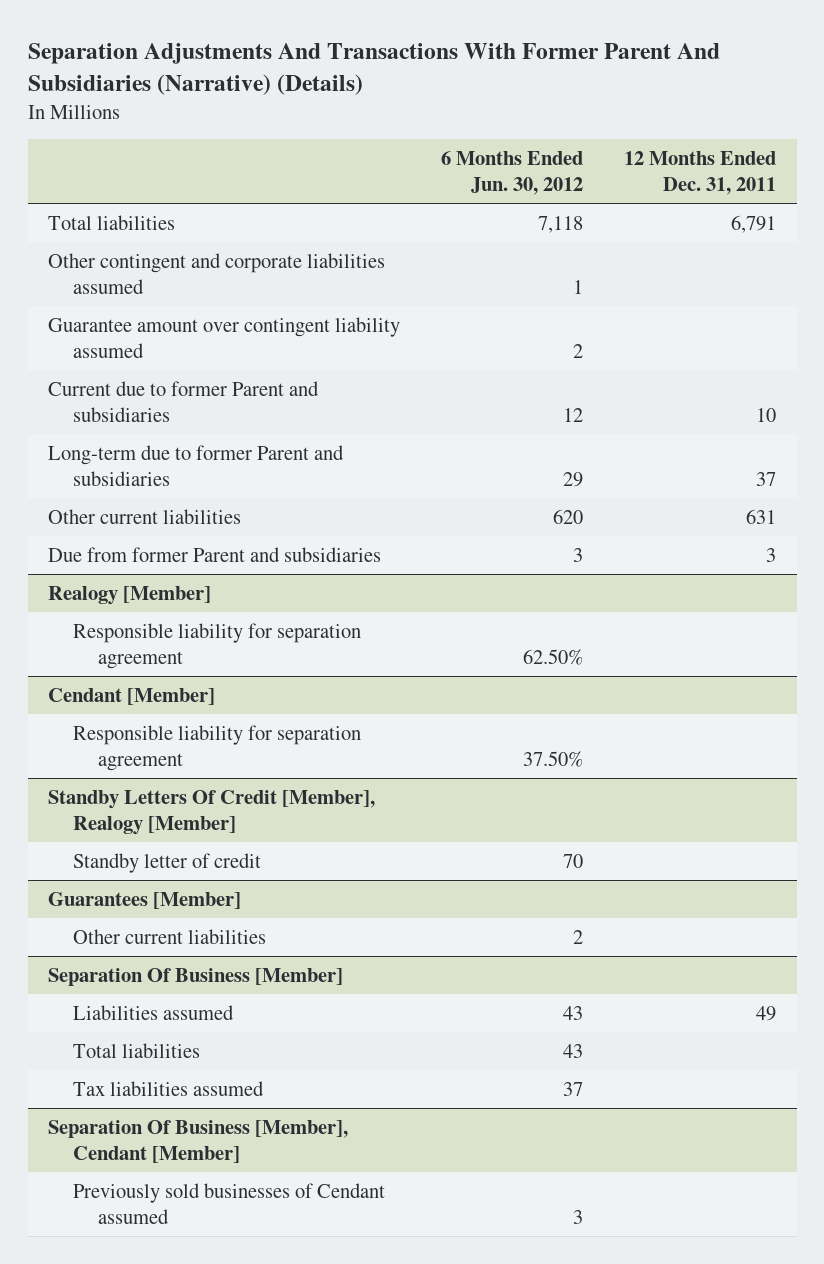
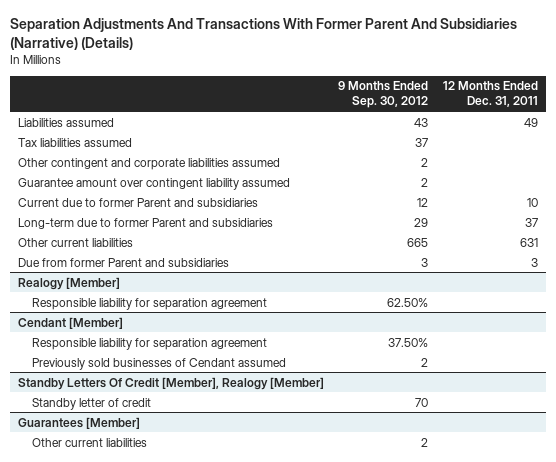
[441,150,584,195] 6 Months Ended Jun. 30, 2012 -> none
none -> [338,81,429,109] 9 Months Ended Sep. 30, 2012
[48,214,176,230] Total liabilities -> none
none -> [17,117,114,127] Liabilities assumed
none -> [17,137,132,147] Tax liabilities assumed
none -> [32,357,287,370] Previously sold businesses of Cendant assumed
[48,967,344,986] Separation Of Business [Member] -> none
[72,1004,234,1020] Liabilities assumed -> none
[72,1042,200,1058] Total liabilities -> none
[72,1080,264,1096] Tax liabilities assumed -> none
[48,1119,349,1163] Separation Of Business [Member], Cendant [Member] -> none
[72,1182,385,1224] Previously sold businesses of Cendant assumed -> none

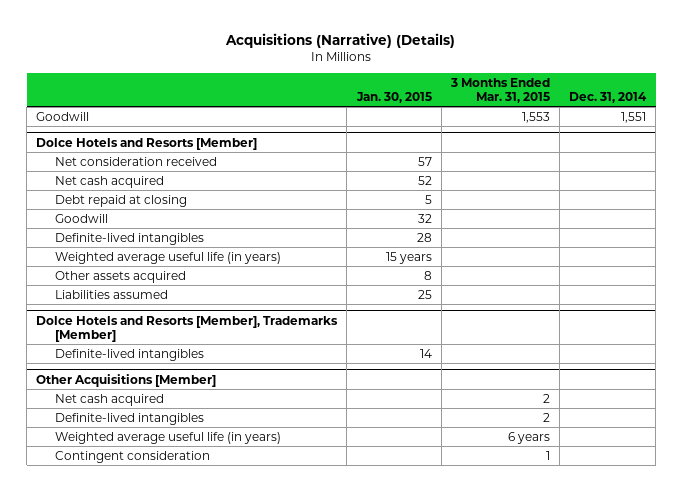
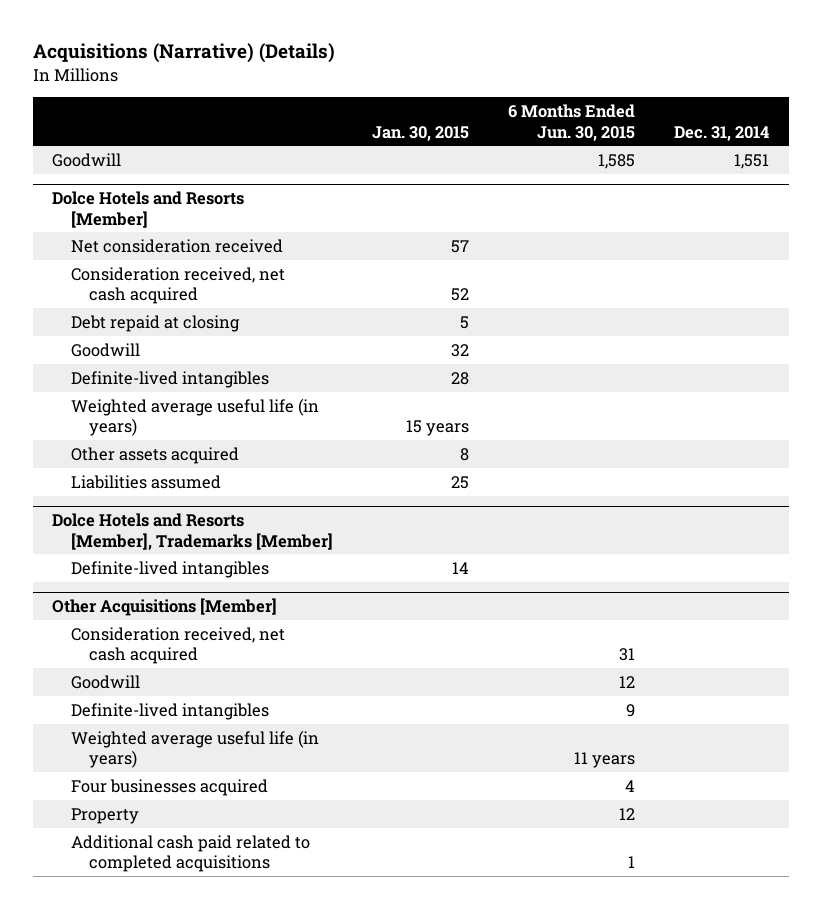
[449,78,550,103] 3 Months Ended Mar. 31, 2015 -> none
none -> [507,103,635,141] 6 Months Ended Jun. 30, 2015
[55,175,165,188] Net cash acquired -> [70,266,285,305] Consideration received, net cash acquired
[55,393,165,406] Net cash acquired -> [70,626,285,665] Consideration received, net cash acquired
none -> [70,674,140,689] Goodwill
[55,450,211,463] Contingent consideration -> none
none -> [70,778,268,796] Four businesses acquired
none -> [70,807,139,824] Property
none -> [70,834,310,873] Additional cash paid related to completed acquisitions

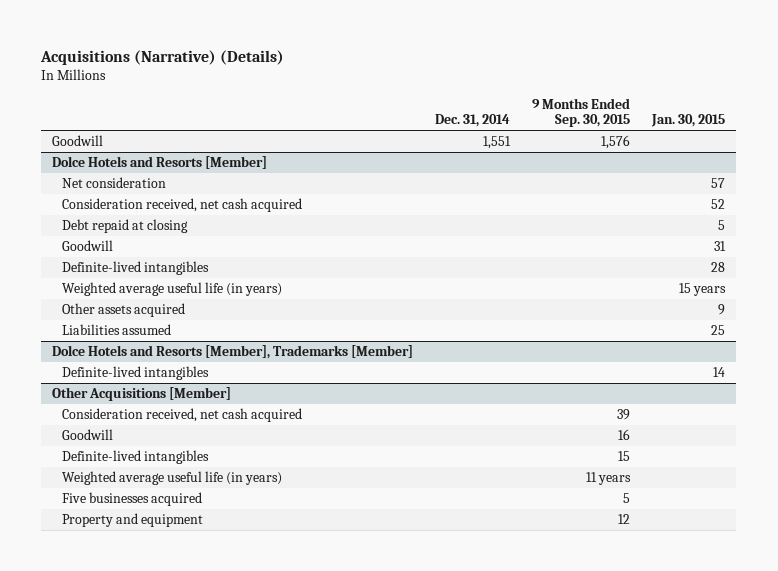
[507,103,635,141] 6 Months Ended Jun. 30, 2015 -> none
none -> [532,97,631,128] 9 Months Ended Sep. 30, 2015
[70,238,283,253] Net consideration received -> [62,176,167,188] Net consideration
[450,343,469,357] 32 -> [714,240,727,251] 31
[459,447,469,461] 8 -> [718,303,726,315] 9
[70,834,310,873] Additional cash paid related to completed acquisitions -> none
[70,778,268,796] Four businesses acquired -> [62,491,203,506] Five businesses acquired
[70,807,139,824] Property -> [62,512,204,527] Property and equipment

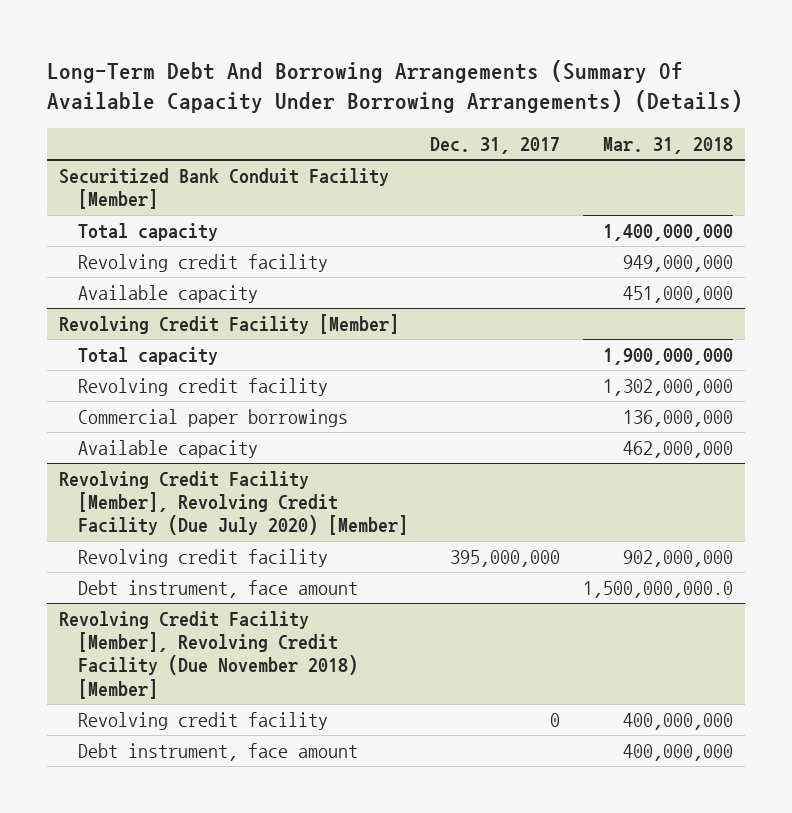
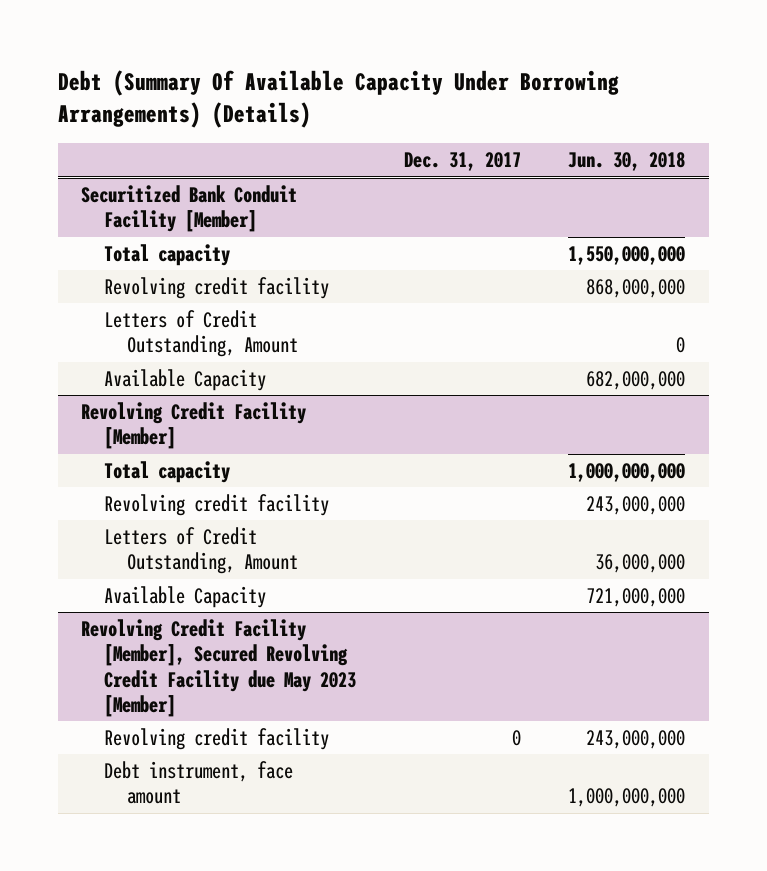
[47,59,744,114] Long-Term Debt And Borrowing Arrangements (Summary Of Available Capacity Under Borrowing Arrangements) (Details) -> [57,69,619,129] Debt (Summary Of Available Capacity Under Borrowing Arrangements) (Details)
[603,136,734,154] Mar. 31, 2018 -> none
none -> [568,152,686,172] Jun. 30, 2018
none -> [104,309,299,358] Letters of Credit Outstanding, Amount
[77,285,258,304] Available capacity -> [104,368,267,391] Available Capacity
[77,409,348,428] Commercial paper borrowings -> none
[58,471,408,536] Revolving Credit Facility [Member], Revolving Credit Facility (Due July 2020) [Member] -> none
[77,549,328,568] Revolving credit facility -> none
[77,580,358,599] Debt instrument, face amount -> none
[58,611,358,699] Revolving Credit Facility [Member], Revolving Credit Facility (Due November 2018) [Member] -> none
[77,712,328,731] Revolving credit facility -> none
[77,743,358,762] Debt instrument, face amount -> none
none -> [104,526,299,575] Letters of Credit Outstanding, Amount
[77,440,258,459] Available capacity -> [104,585,267,608] Available Capacity
none -> [81,618,357,718] Revolving Credit Facility [Member], Secured Revolving Credit Facility due May 2023 [Member]
none -> [104,727,330,750] Revolving credit facility
none -> [104,760,294,805] Debt instrument, face amount

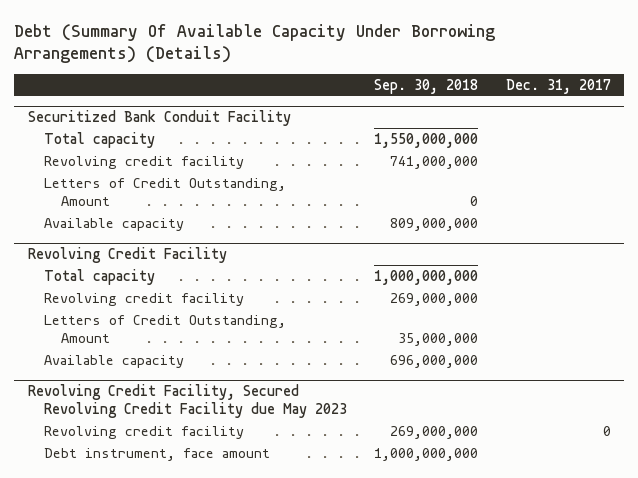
[568,152,686,172] Jun. 30, 2018 -> none
none -> [374,78,479,94] Sep. 30, 2018
[81,184,298,233] Securitized Bank Conduit Facility [Member] -> [27,109,291,126] Securitized Bank Conduit Facility
[104,368,267,391] Available Capacity -> [44,217,185,231] Available capacity
[81,401,307,450] Revolving Credit Facility [Member] -> [27,246,227,263] Revolving Credit Facility
[104,585,267,608] Available Capacity -> [44,354,185,368] Available capacity
[81,618,357,718] Revolving Credit Facility [Member], Secured Revolving Credit Facility due May 2023 [Member] -> [27,383,348,419] Revolving Credit Facility, Secured Revolving Credit Facility due May 2023

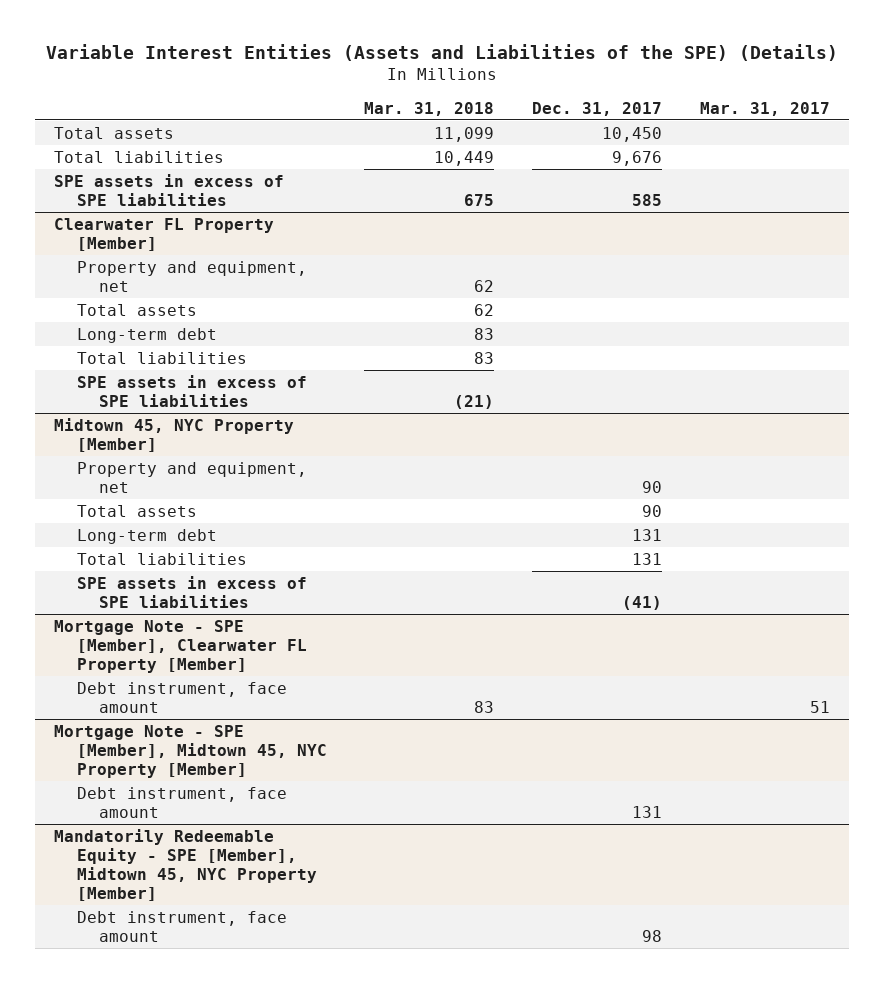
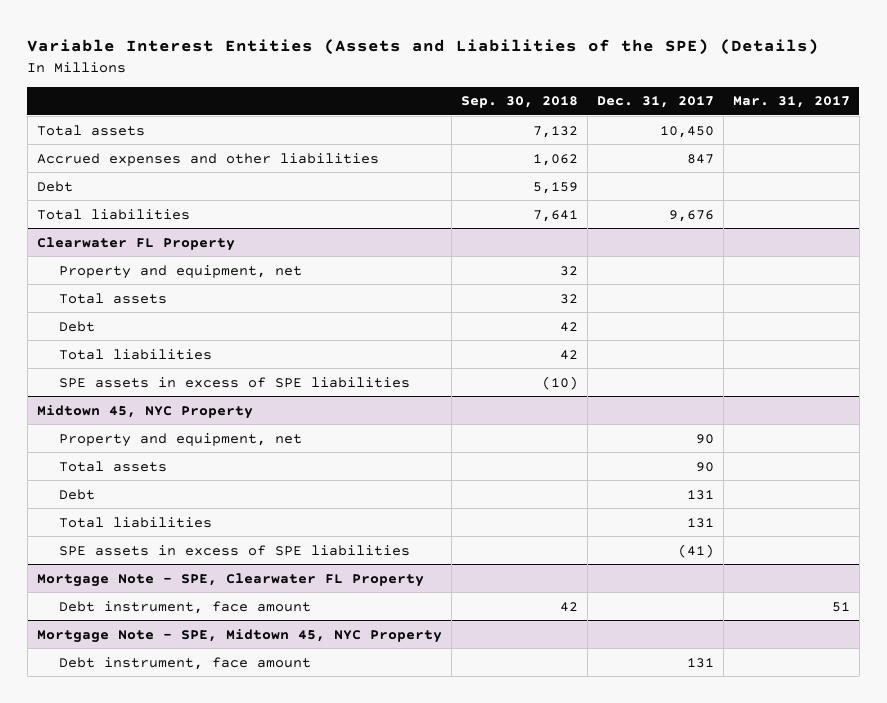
[364,101,495,116] Mar. 31, 2018 -> none
none -> [460,96,578,109] Sep. 30, 2018
none -> [36,152,379,166] Accrued expenses and other liabilities
none -> [36,180,73,192] Debt
[53,173,284,206] SPE assets in excess of SPE liabilities -> none
[53,217,274,251] Clearwater FL Property [Member] -> [36,236,235,251] Clearwater FL Property
[76,327,217,343] Long-term debt -> [59,320,96,332] Debt
[53,417,294,452] Midtown 45, NYC Property [Member] -> [36,404,253,419] Midtown 45, NYC Property
[76,528,217,544] Long-term debt -> [59,488,96,500] Debt
[53,619,307,673] Mortgage Note - SPE [Member], Clearwater FL Property [Member] -> [36,572,424,587] Mortgage Note - SPE, Clearwater FL Property
[53,724,327,778] Mortgage Note - SPE [Member], Midtown 45, NYC Property [Member] -> [36,628,442,643] Mortgage Note - SPE, Midtown 45, NYC Property
[53,828,317,901] Mandatorily Redeemable Equity - SPE [Member], Midtown 45, NYC Property [Member] -> none
[76,910,287,942] Debt instrument, face amount -> none

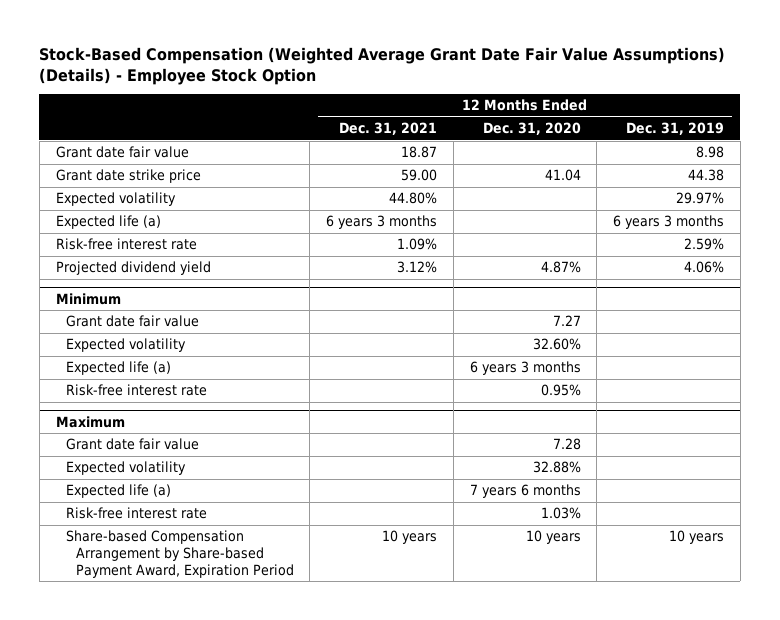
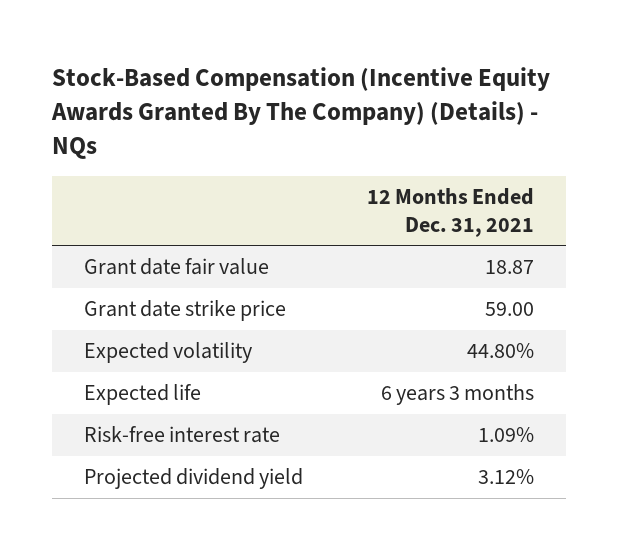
[39,47,726,85] Stock-Based Compensation (Weighted Average Grant Date Fair Value Assumptions) (Details) - Employee Stock Option -> [51,67,551,159] Stock-Based Compensation (Incentive Equity Awards Granted By The Company) (Details) - NQs
[482,122,581,136] Dec. 31, 2020 -> none
[626,122,725,136] Dec. 31, 2019 -> none
[55,215,161,230] Expected life (a) -> [84,384,202,406] Expected life
[55,292,121,305] Minimum -> none
[65,315,199,328] Grant date fair value -> none
[65,338,186,353] Expected volatility -> none
[65,361,171,376] Expected life (a) -> none
[65,384,207,397] Risk-free interest rate -> none
[55,415,125,428] Maximum -> none
[65,438,199,451] Grant date fair value -> none
[65,461,186,476] Expected volatility -> none
[65,484,171,499] Expected life (a) -> none
[65,507,207,520] Risk-free interest rate -> none
[65,530,294,578] Share-based Compensation Arrangement by Share-based Payment Award, Expiration Period -> none

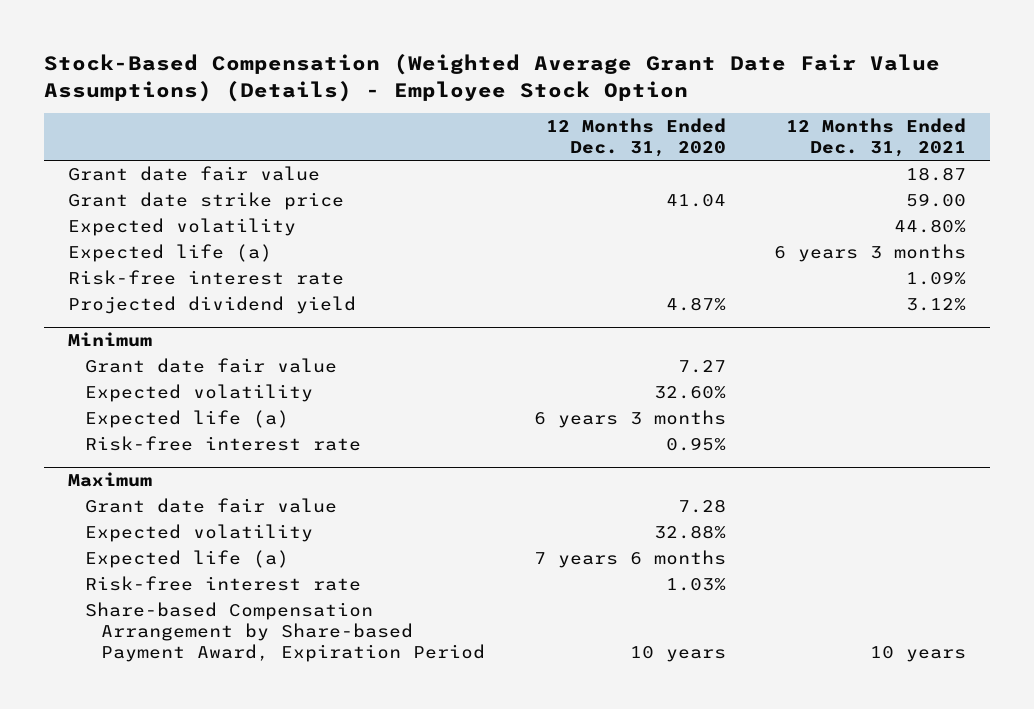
[51,67,551,159] Stock-Based Compensation (Incentive Equity Awards Granted By The Company) (Details) - NQs -> [44,54,941,102] Stock-Based Compensation (Weighted Average Grant Date Fair Value Assumptions) (Details) - Employee Stock Option
none -> [545,118,726,158] 12 Months Ended Dec. 31, 2020
[84,384,202,406] Expected life -> [68,243,273,262] Expected life (a)
none -> [68,332,153,348] Minimum
none -> [84,357,337,373] Grant date fair value
none -> [84,383,313,402] Expected volatility
none -> [84,409,289,428] Expected life (a)
none -> [84,435,361,451] Risk-free interest rate
none -> [68,472,153,488] Maximum
none -> [84,497,337,513] Grant date fair value
none -> [84,523,313,542] Expected volatility
none -> [84,549,289,568] Expected life (a)
none -> [84,575,361,591] Risk-free interest rate
none -> [84,601,486,662] Share-based Compensation Arrangement by Share-based Payment Award, Expiration Period

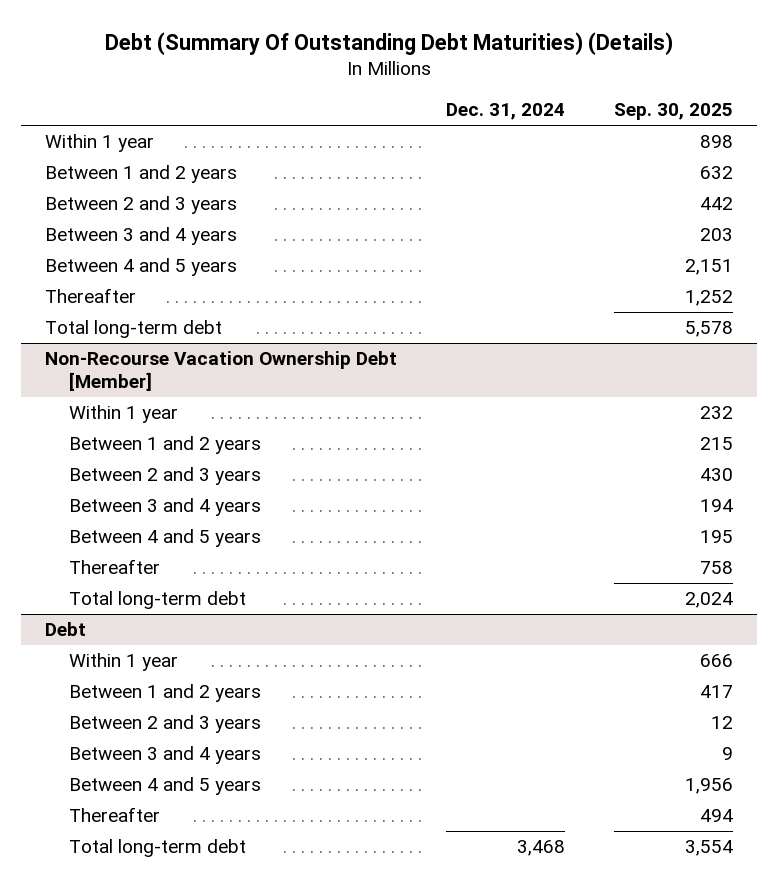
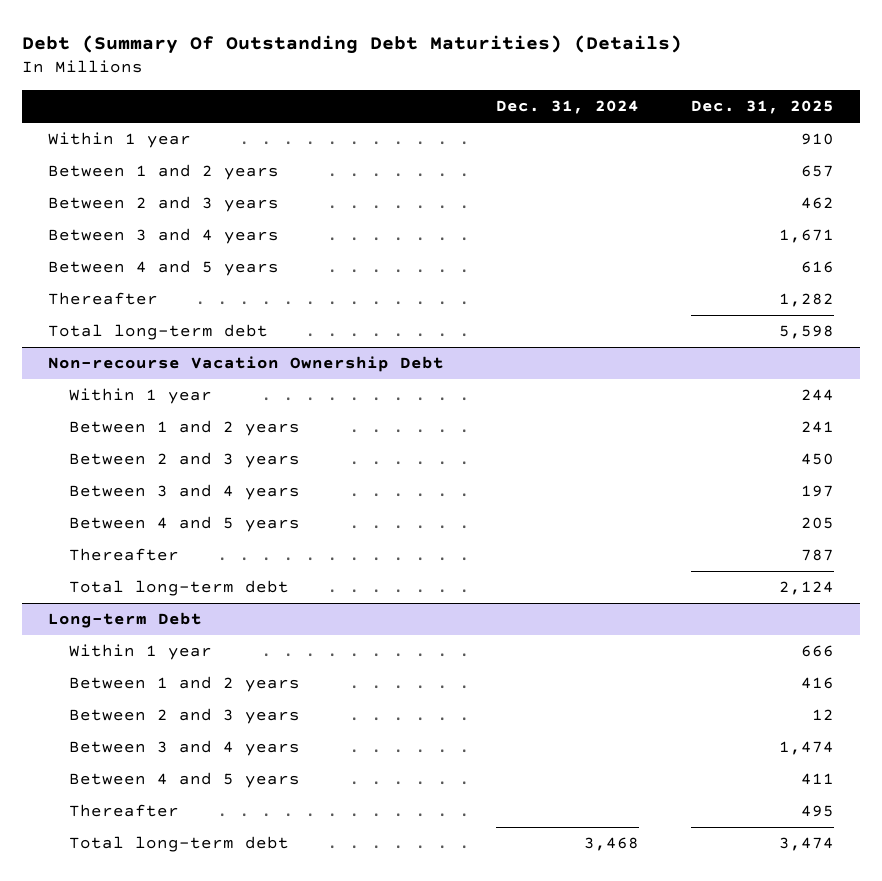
[613,103,733,121] Sep. 30, 2025 -> none
none -> [691,100,835,115] Dec. 31, 2025
[45,351,398,392] Non-Recourse Vacation Ownership Debt [Member] -> [47,356,444,373] Non-recourse Vacation Ownership Debt
[45,622,87,637] Debt -> [47,612,202,629] Long-term Debt

